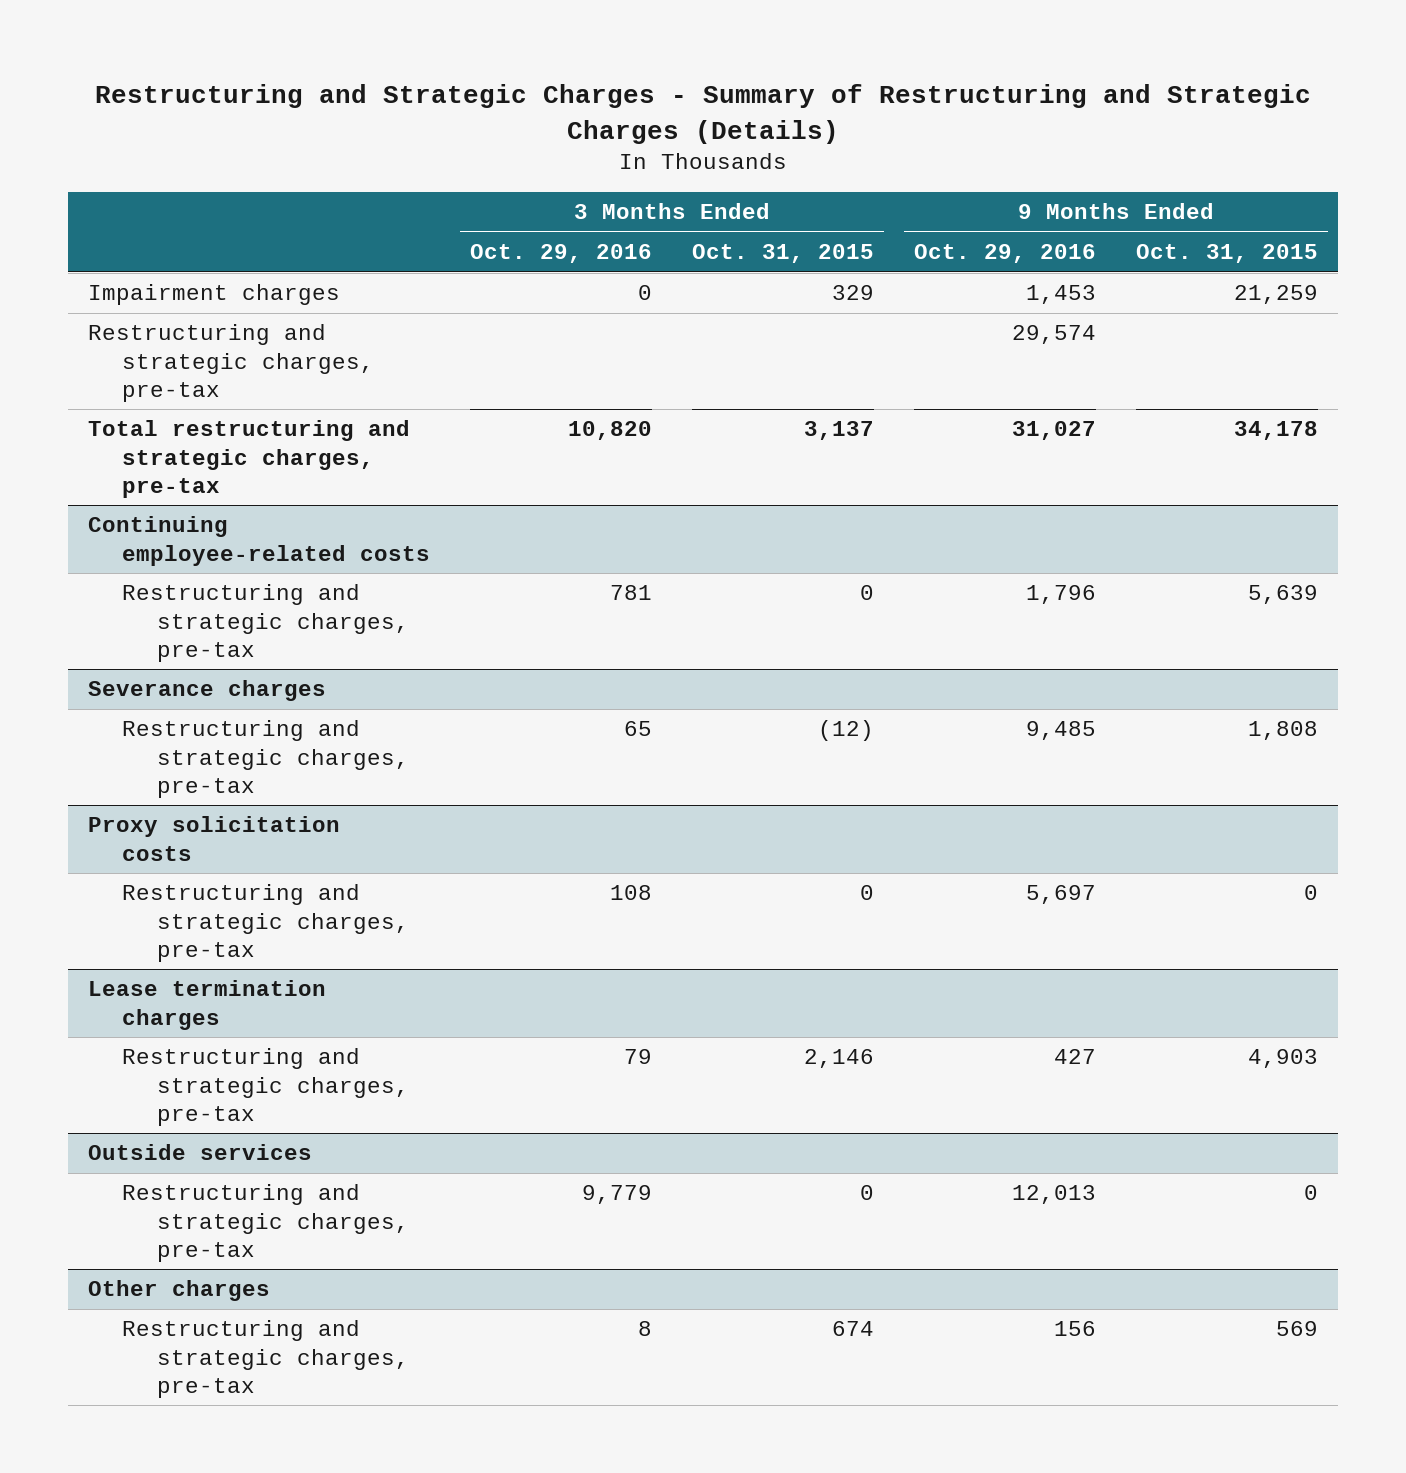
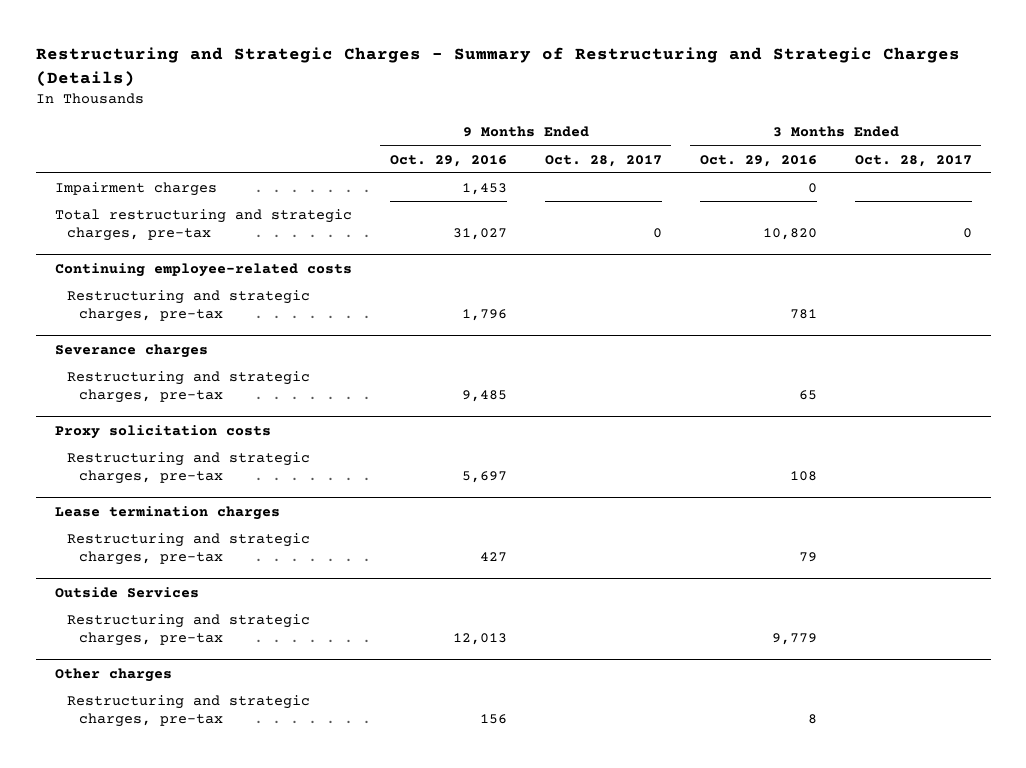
[692,244,875,264] Oct. 31, 2015 -> none
[1135,244,1318,264] Oct. 31, 2015 -> none
none -> [544,154,662,167] Oct. 28, 2017
none -> [854,154,972,167] Oct. 28, 2017
[88,324,375,402] Restructuring and strategic charges, pre-tax -> none
[88,1144,313,1161] Outside services -> [54,586,199,598] Outside Services

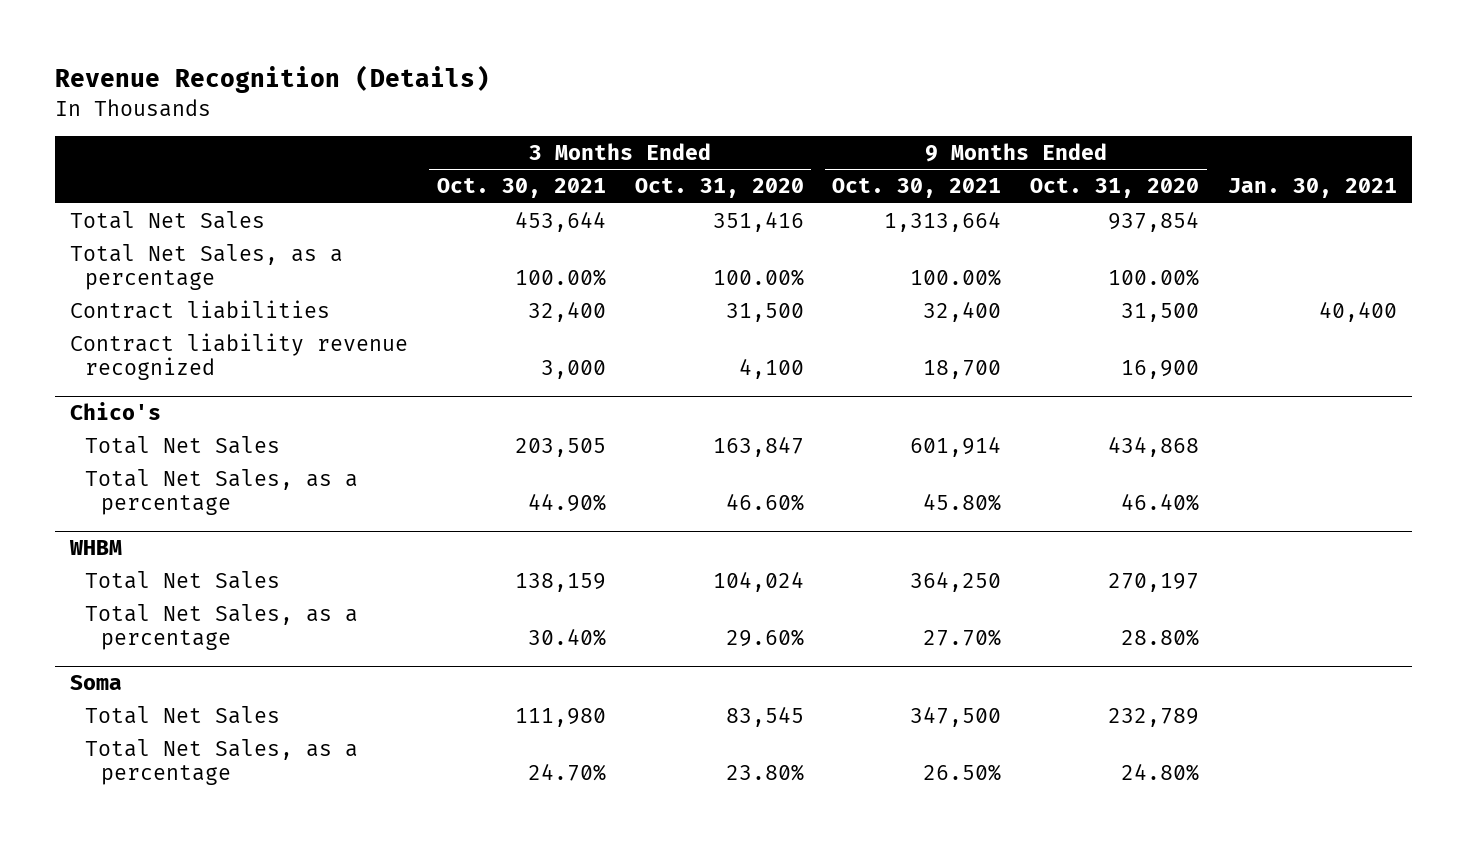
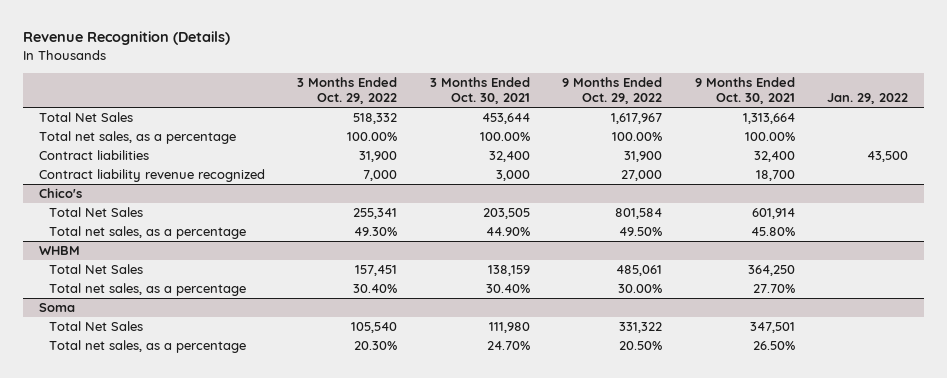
[634,178,804,199] Oct. 31, 2020 -> none
[1030,178,1200,199] Oct. 31, 2020 -> none
[1228,178,1398,199] Jan. 30, 2021 -> none
none -> [297,76,398,105] 3 Months Ended Oct. 29, 2022
none -> [562,76,663,105] 9 Months Ended Oct. 29, 2022
none -> [826,93,908,105] Jan. 29, 2022
[69,243,343,290] Total Net Sales, as a percentage -> [38,131,236,145] Total net sales, as a percentage
[85,468,359,515] Total Net Sales, as a percentage -> [48,226,246,240] Total net sales, as a percentage
[85,603,359,650] Total Net Sales, as a percentage -> [48,283,246,297] Total net sales, as a percentage
[910,705,1002,727] 347,500 -> [749,322,795,334] 347,501
[85,738,359,785] Total Net Sales, as a percentage -> [48,340,246,354] Total net sales, as a percentage

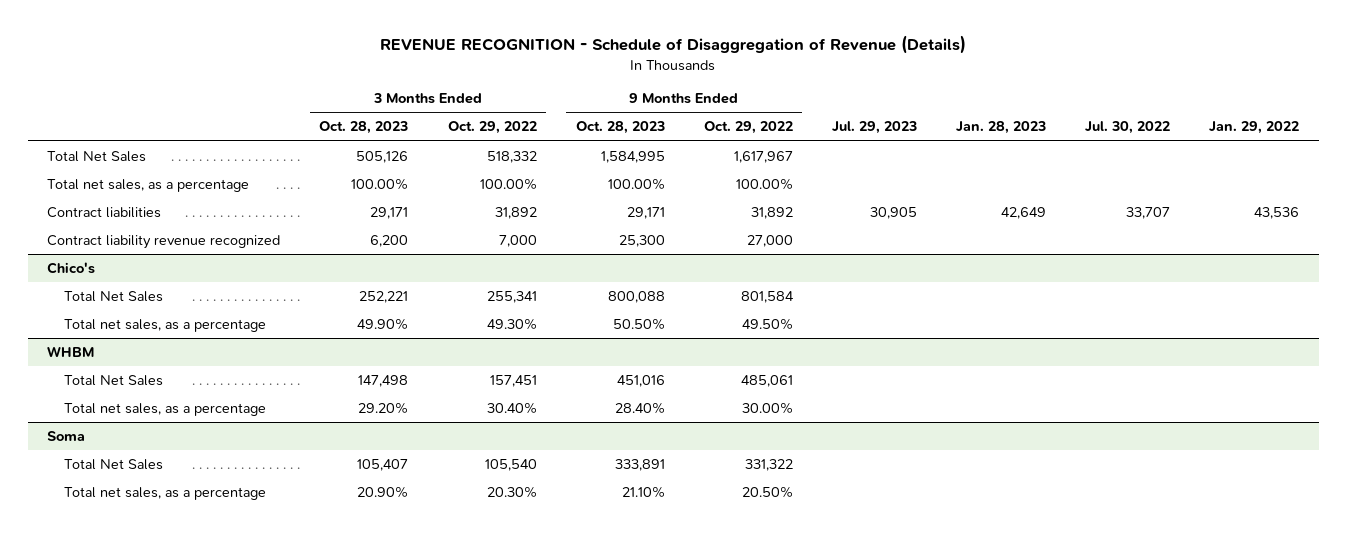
[22,31,230,46] Revenue Recognition (Details) -> [380,35,967,55] REVENUE RECOGNITION - Schedule of Disaggregation of Revenue (Details)
[429,76,530,105] 3 Months Ended Oct. 30, 2021 -> none
[694,76,795,105] 9 Months Ended Oct. 30, 2021 -> none
none -> [319,121,409,135] Oct. 28, 2023
none -> [575,121,665,135] Oct. 28, 2023
none -> [831,121,917,135] Jul. 29, 2023
none -> [955,121,1046,135] Jan. 28, 2023
none -> [1084,121,1170,135] Jul. 30, 2022
[359,151,398,163] 31,900 -> [494,207,537,220] 31,892
[624,151,663,163] 31,900 -> [750,207,793,220] 31,892
[866,151,908,163] 43,500 -> [1253,207,1299,220] 43,536

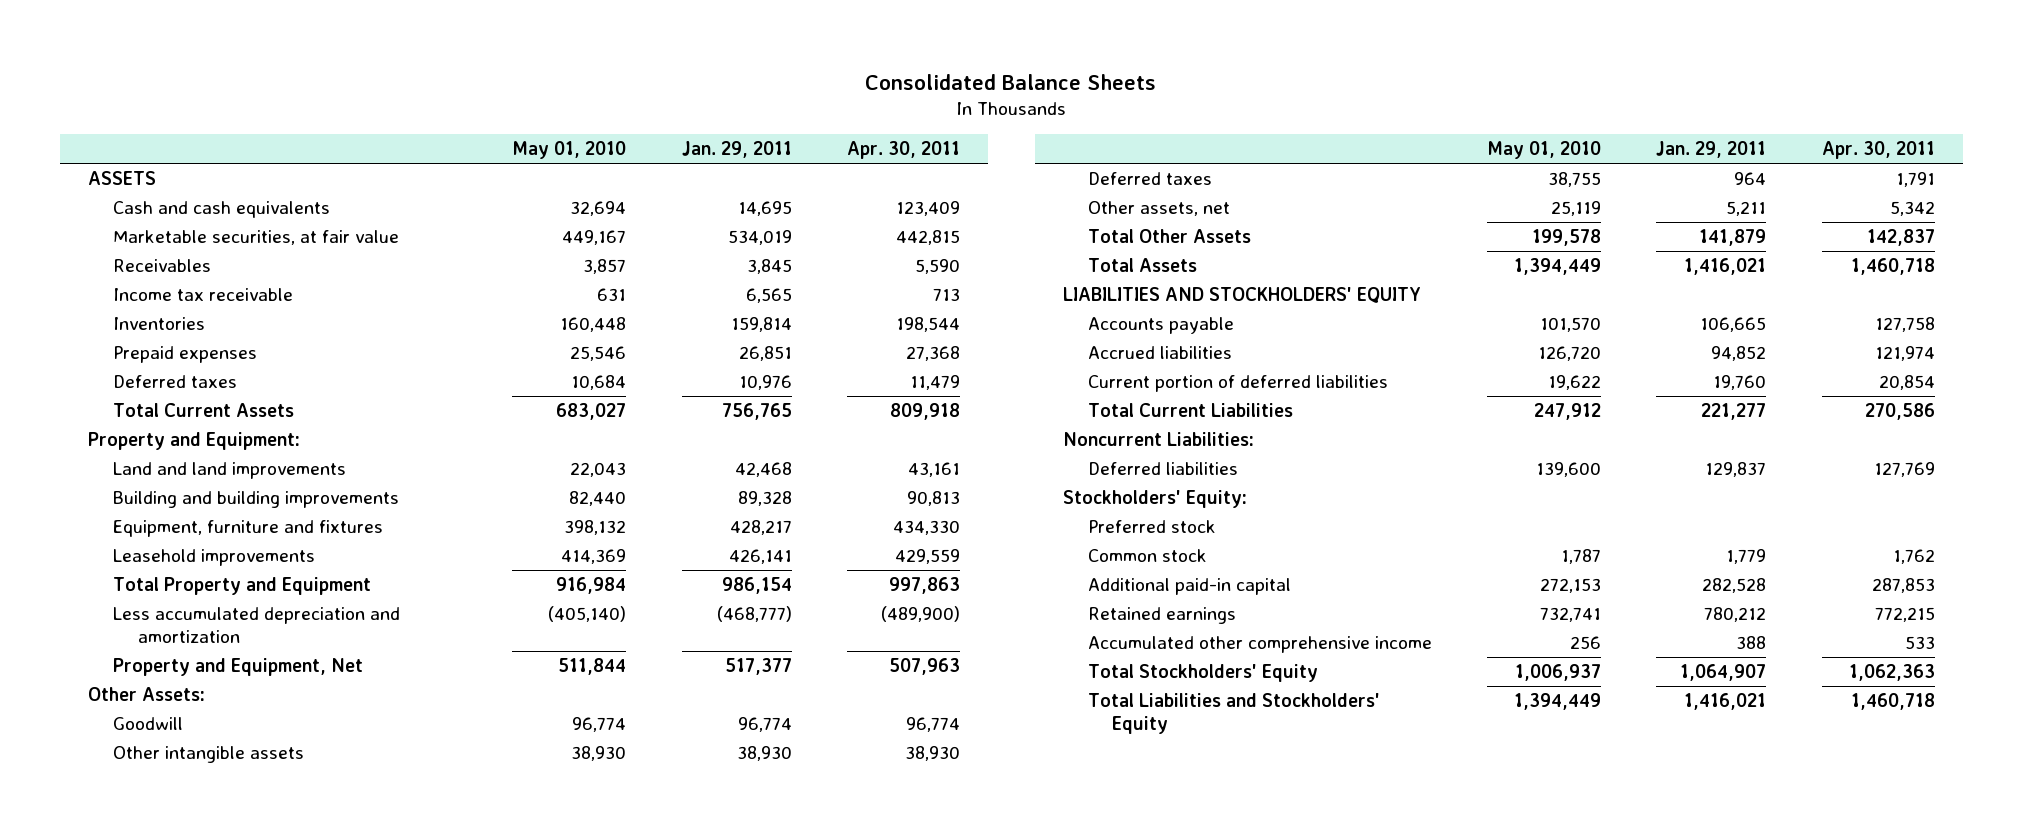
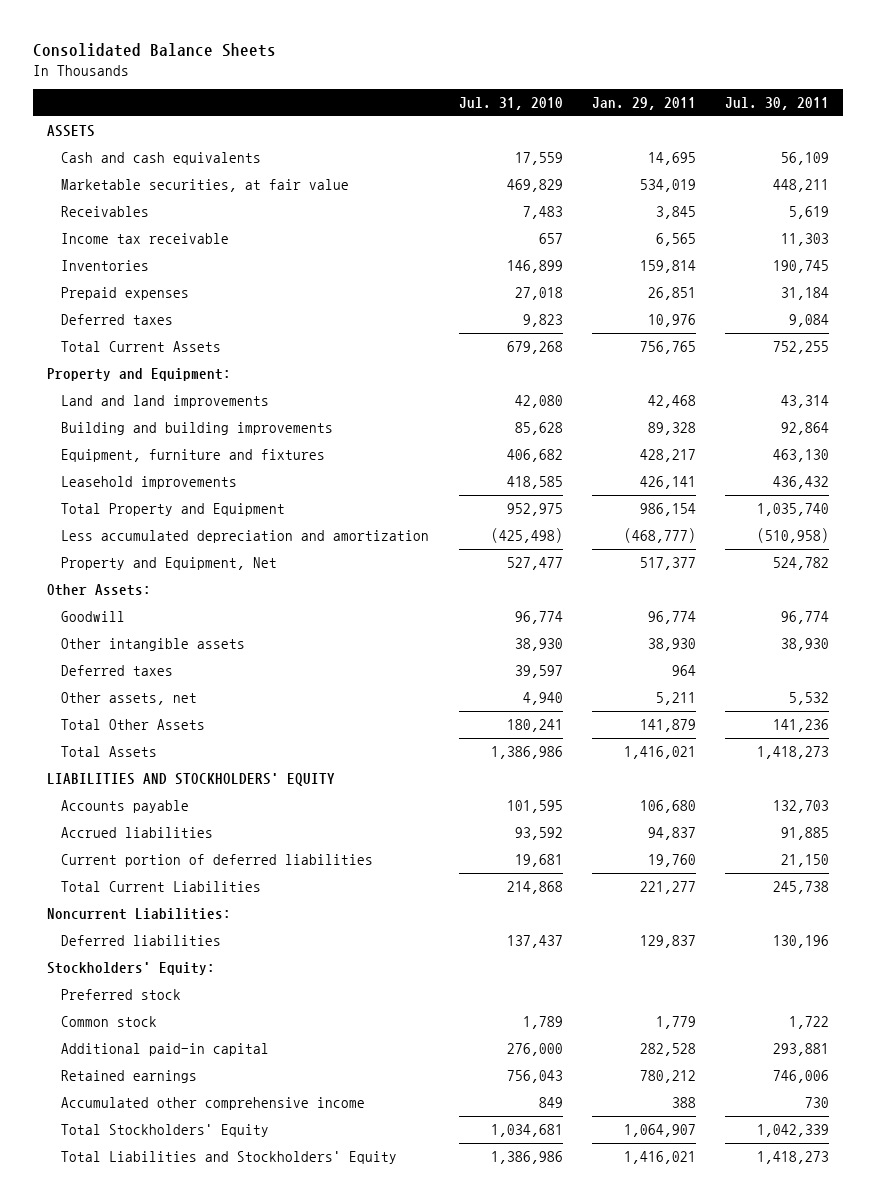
[512,141,627,160] May 01, 2010 -> none
[847,141,961,160] Apr. 30, 2011 -> none
none -> [458,96,563,110] Jul. 31, 2010
none -> [724,96,829,110] Jul. 30, 2011
[1700,317,1767,333] 106,665 -> [639,799,696,813] 106,680
[1711,346,1767,362] 94,852 -> [647,826,696,840] 94,837

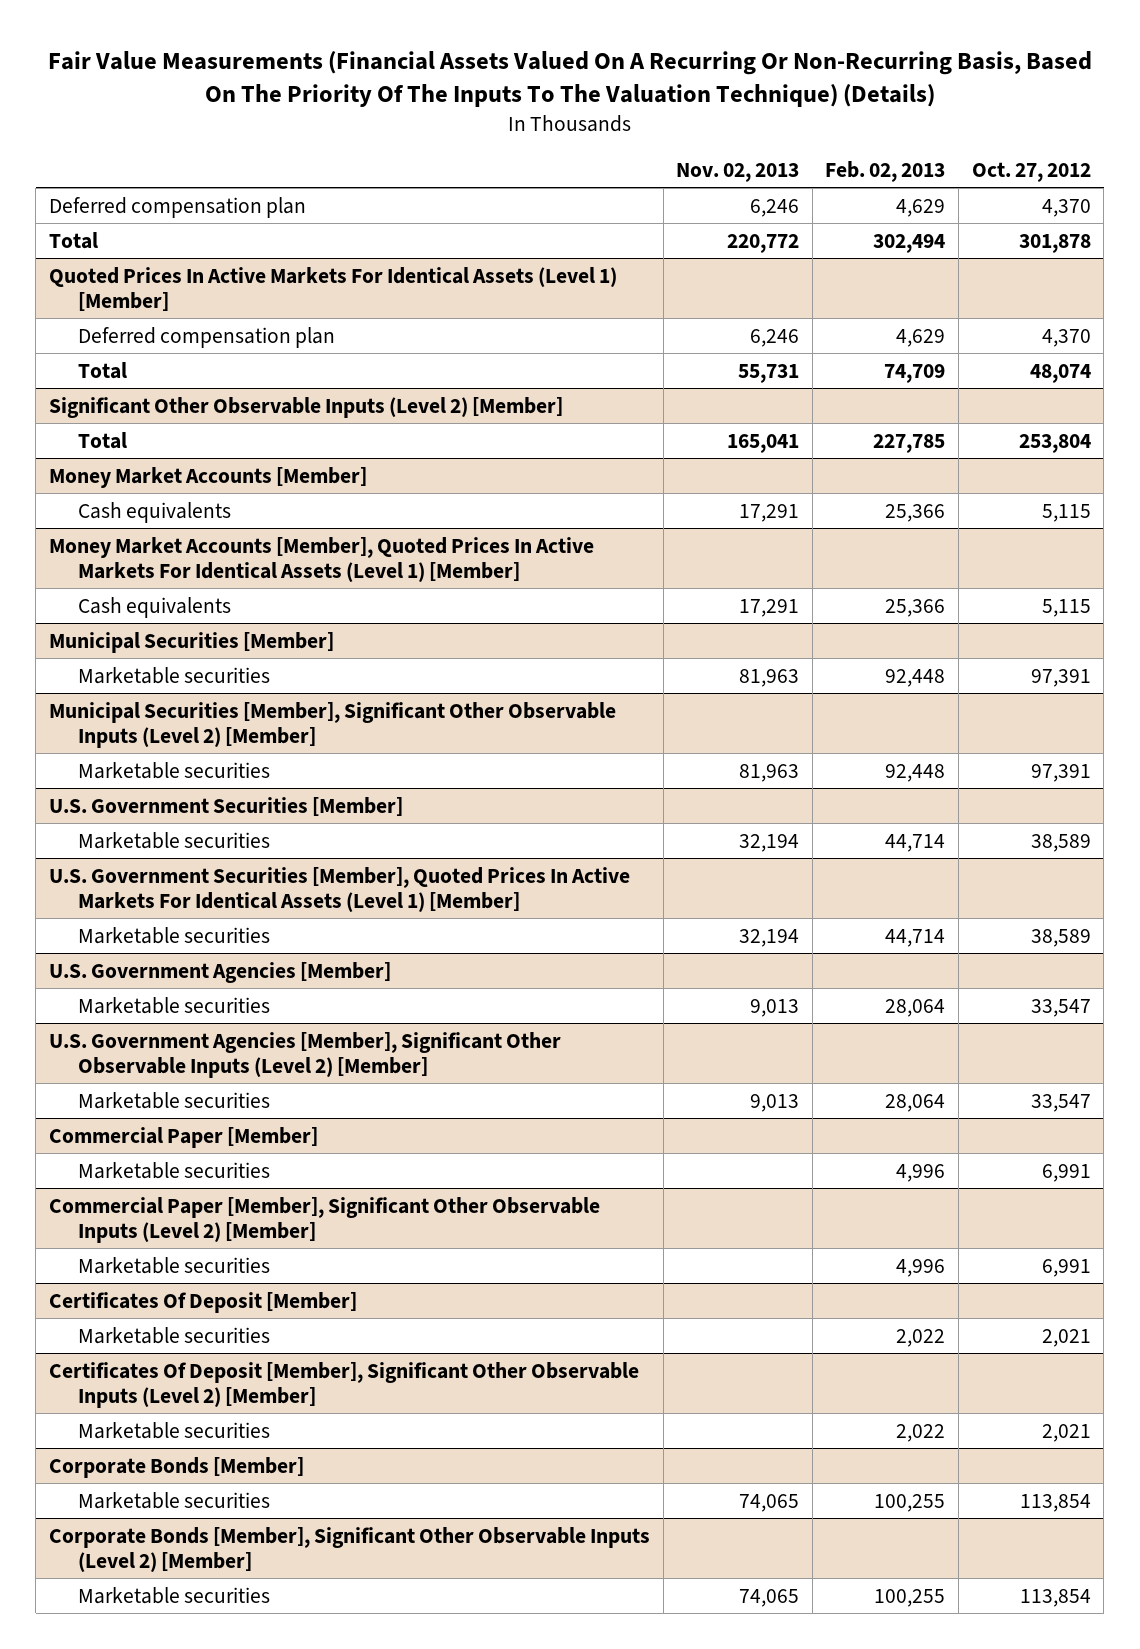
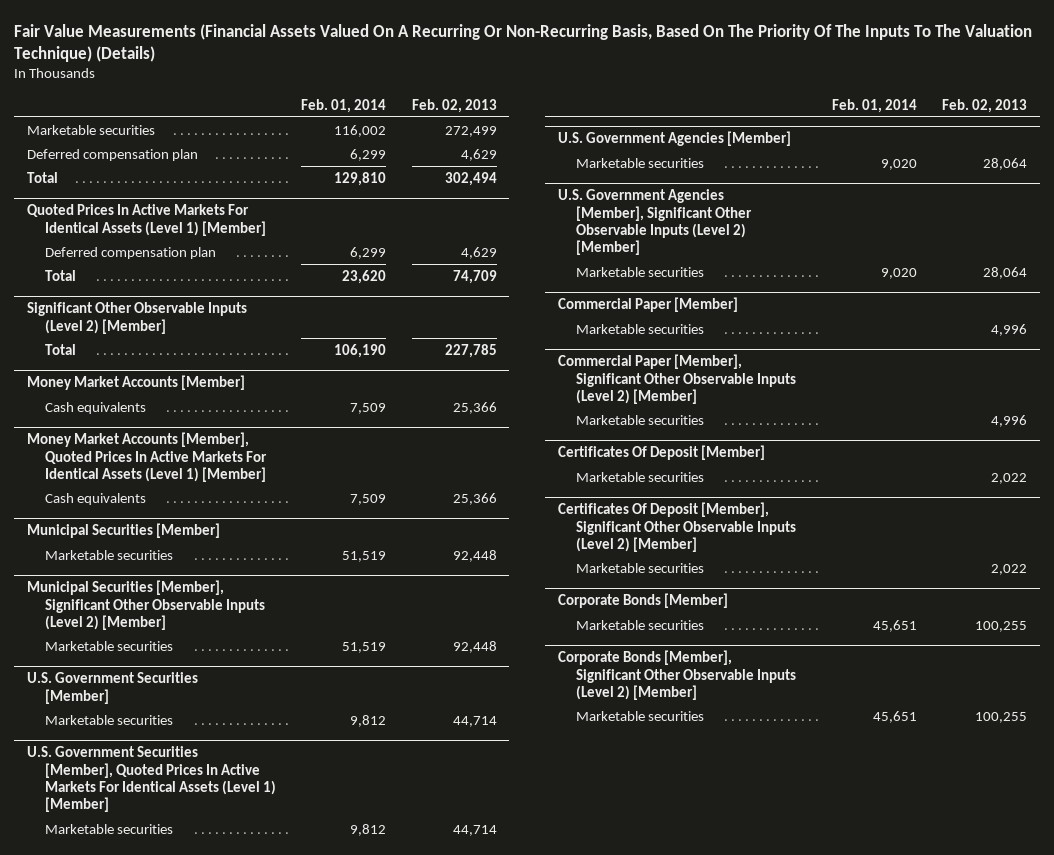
[676,162,800,182] Nov. 02, 2013 -> none
[971,161,1091,182] Oct. 27, 2012 -> none
none -> [301,98,387,113] Feb. 01, 2014
none -> [27,124,156,135] Marketable securities

